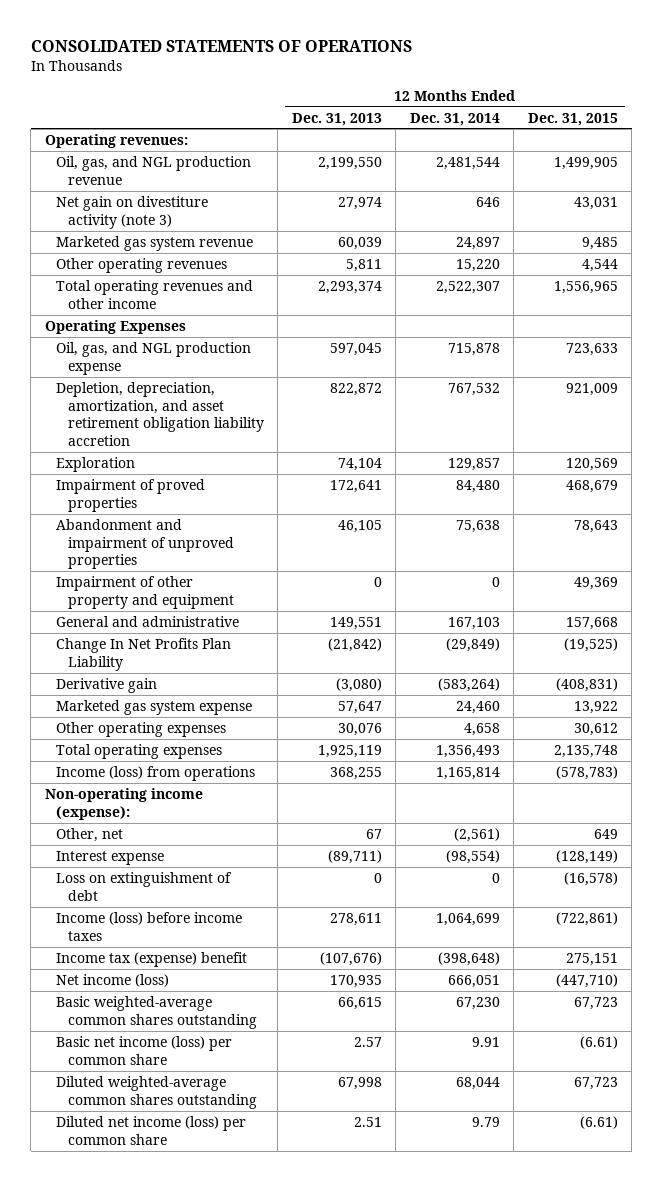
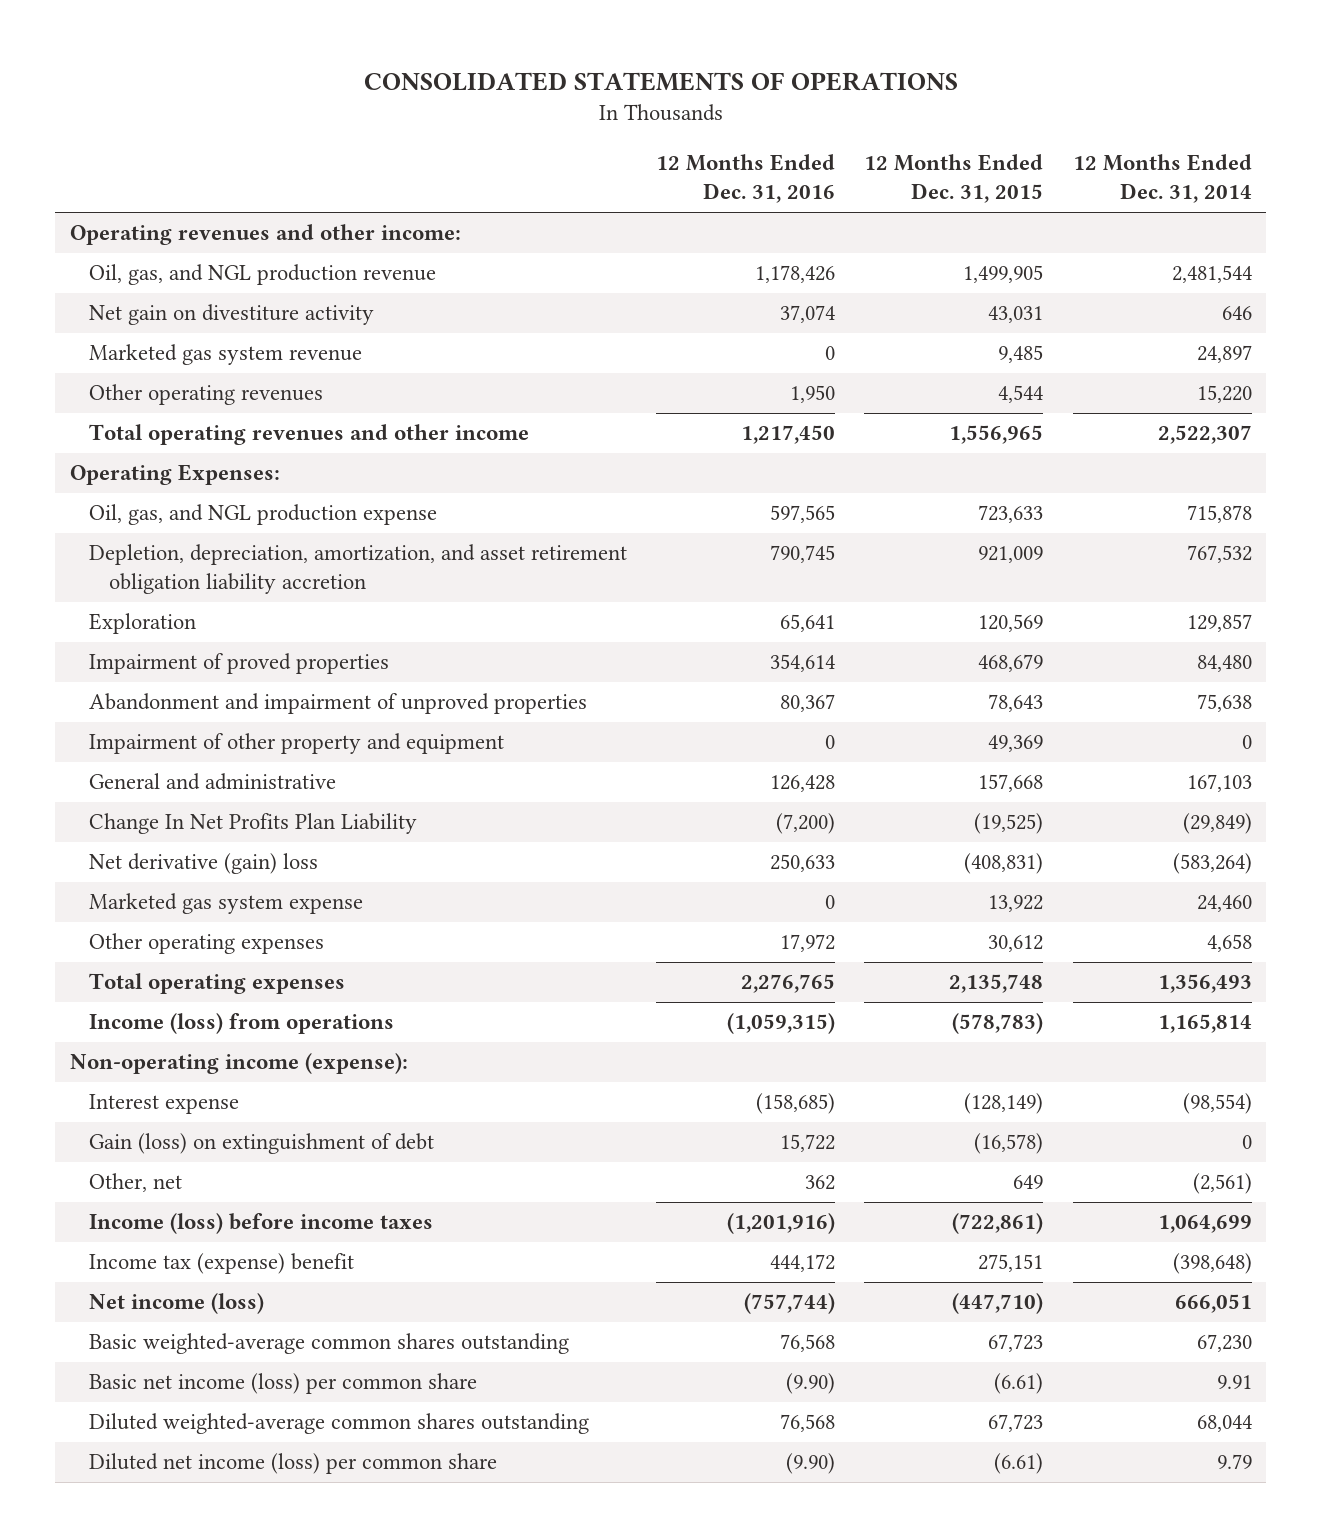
[291,112,382,126] Dec. 31, 2013 -> none
none -> [656,154,836,204] 12 Months Ended Dec. 31, 2016
[44,133,188,148] Operating revenues: -> [69,224,461,246] Operating revenues and other income:
[56,195,209,229] Net gain on divestiture activity (note 3) -> [89,304,375,326] Net gain on divestiture activity
[44,319,186,334] Operating Expenses -> [69,464,280,486] Operating Expenses:
[56,677,158,693] Derivative gain -> [89,853,319,875] Net derivative (gain) loss
[56,871,233,901] Loss on extinguishment of debt -> [89,1133,435,1155] Gain (loss) on extinguishment of debt
[56,827,124,842] Other, net -> [89,1173,183,1193] Other, net

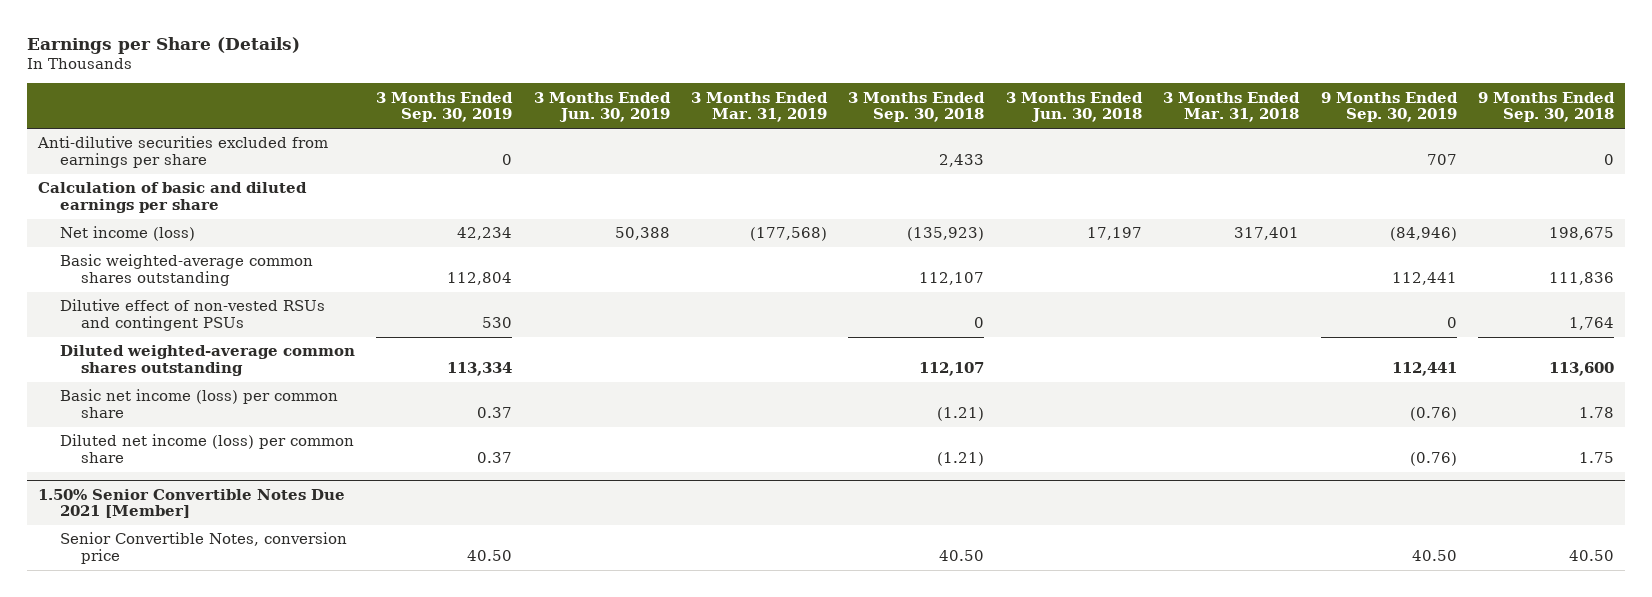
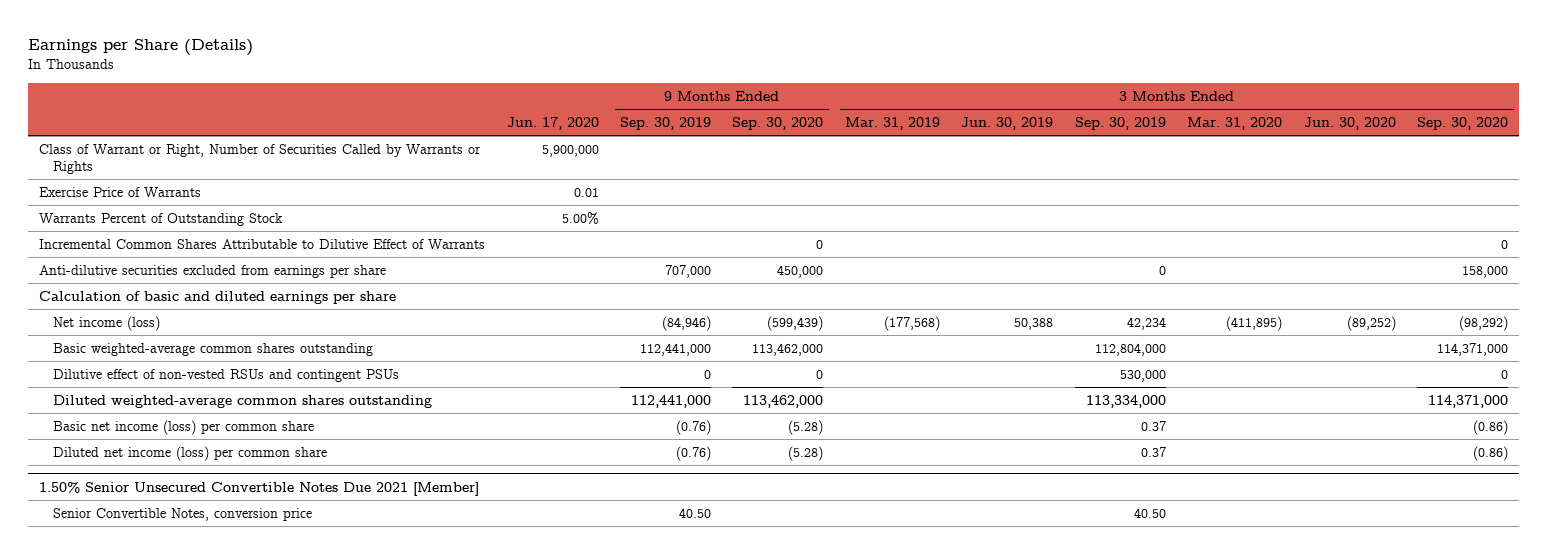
[848,91,986,123] 3 Months Ended Sep. 30, 2018 -> none
[1005,91,1143,123] 3 Months Ended Jun. 30, 2018 -> none
[1163,91,1301,123] 3 Months Ended Mar. 31, 2018 -> none
[1478,91,1616,123] 9 Months Ended Sep. 30, 2018 -> none
none -> [506,117,599,131] Jun. 17, 2020
none -> [732,117,824,131] Sep. 30, 2020
none -> [1187,117,1283,131] Mar. 31, 2020
none -> [1303,117,1396,131] Jun. 30, 2020
none -> [1417,117,1509,131] Sep. 30, 2020
none -> [39,143,482,175] Class of Warrant or Right, Number of Securities Called by Warrants or Rights
none -> [39,186,202,197] Exercise Price of Warrants
none -> [39,212,284,226] Warrants Percent of Outstanding Stock
none -> [39,238,486,249] Incremental Common Shares Attributable to Dilutive Effect of Warrants
[1426,154,1457,166] 707 -> [665,264,712,278] 707,000
[447,272,513,286] 112,804 -> [1094,342,1166,356] 112,804,000
[1391,272,1457,286] 112,441 -> [640,342,712,356] 112,441,000
[482,317,513,329] 530 -> [1119,369,1166,382] 530,000
[447,362,513,377] 113,334 -> [1085,394,1166,408] 113,334,000
[1391,362,1457,377] 112,441 -> [631,394,712,408] 112,441,000
[37,488,345,519] 1.50% Senior Convertible Notes Due 2021 [Member] -> [39,481,480,496] 1.50% Senior Unsecured Convertible Notes Due 2021 [Member]

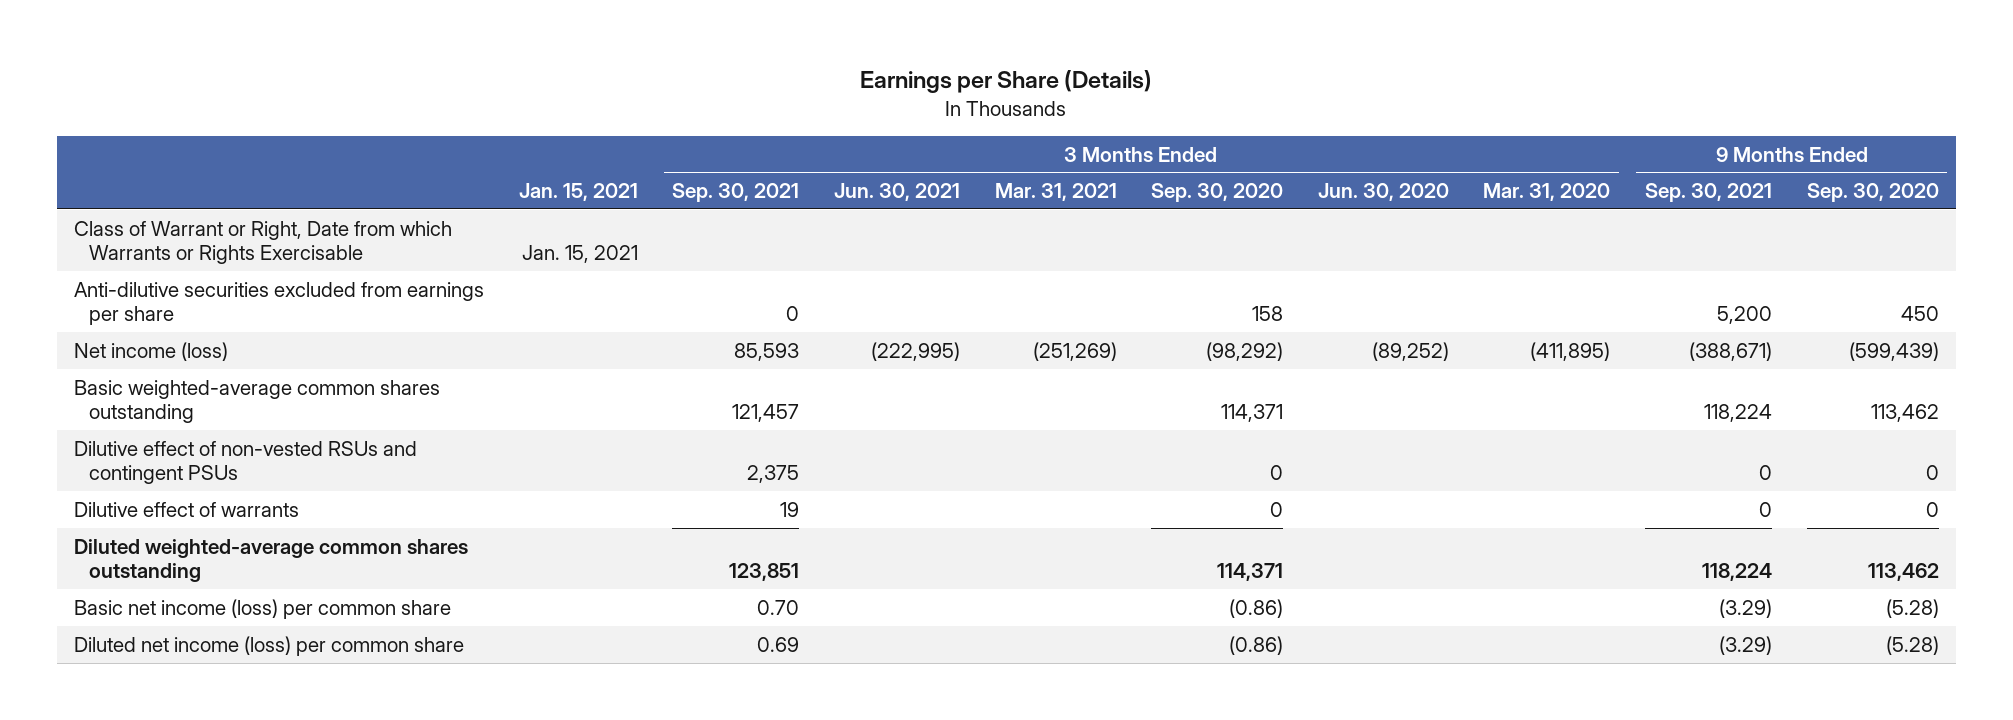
[506,117,599,131] Jun. 17, 2020 -> none
[620,117,712,131] Sep. 30, 2019 -> none
[844,117,940,131] Mar. 31, 2019 -> none
[961,117,1054,131] Jun. 30, 2019 -> none
[1074,117,1166,131] Sep. 30, 2019 -> none
none -> [518,183,638,202] Jan. 15, 2021
none -> [672,183,800,203] Sep. 30, 2021
none -> [833,183,960,202] Jun. 30, 2021
none -> [994,183,1117,202] Mar. 31, 2021
none -> [1644,183,1772,203] Sep. 30, 2021
[39,143,482,175] Class of Warrant or Right, Number of Securities Called by Warrants or Rights -> none
[39,186,202,197] Exercise Price of Warrants -> none
[39,212,284,226] Warrants Percent of Outstanding Stock -> none
[39,238,486,249] Incremental Common Shares Attributable to Dilutive Effect of Warrants -> none
[39,290,397,304] Calculation of basic and diluted earnings per share -> none
none -> [74,220,453,265] Class of Warrant or Right, Date from which Warrants or Rights Exercisable
[777,264,824,278] 450,000 -> [1900,306,1939,322] 450
[1462,265,1509,278] 158,000 -> [1252,306,1284,322] 158
[752,342,824,356] 113,462,000 -> [1870,404,1939,423] 113,462
[1437,342,1509,356] 114,371,000 -> [1221,404,1284,423] 114,371
none -> [74,501,300,517] Dilutive effect of warrants
[743,394,824,408] 113,462,000 -> [1867,563,1939,582] 113,462
[1428,394,1509,408] 114,371,000 -> [1217,563,1284,582] 114,371
[39,481,480,496] 1.50% Senior Unsecured Convertible Notes Due 2021 [Member] -> none
[52,507,312,521] Senior Convertible Notes, conversion price -> none

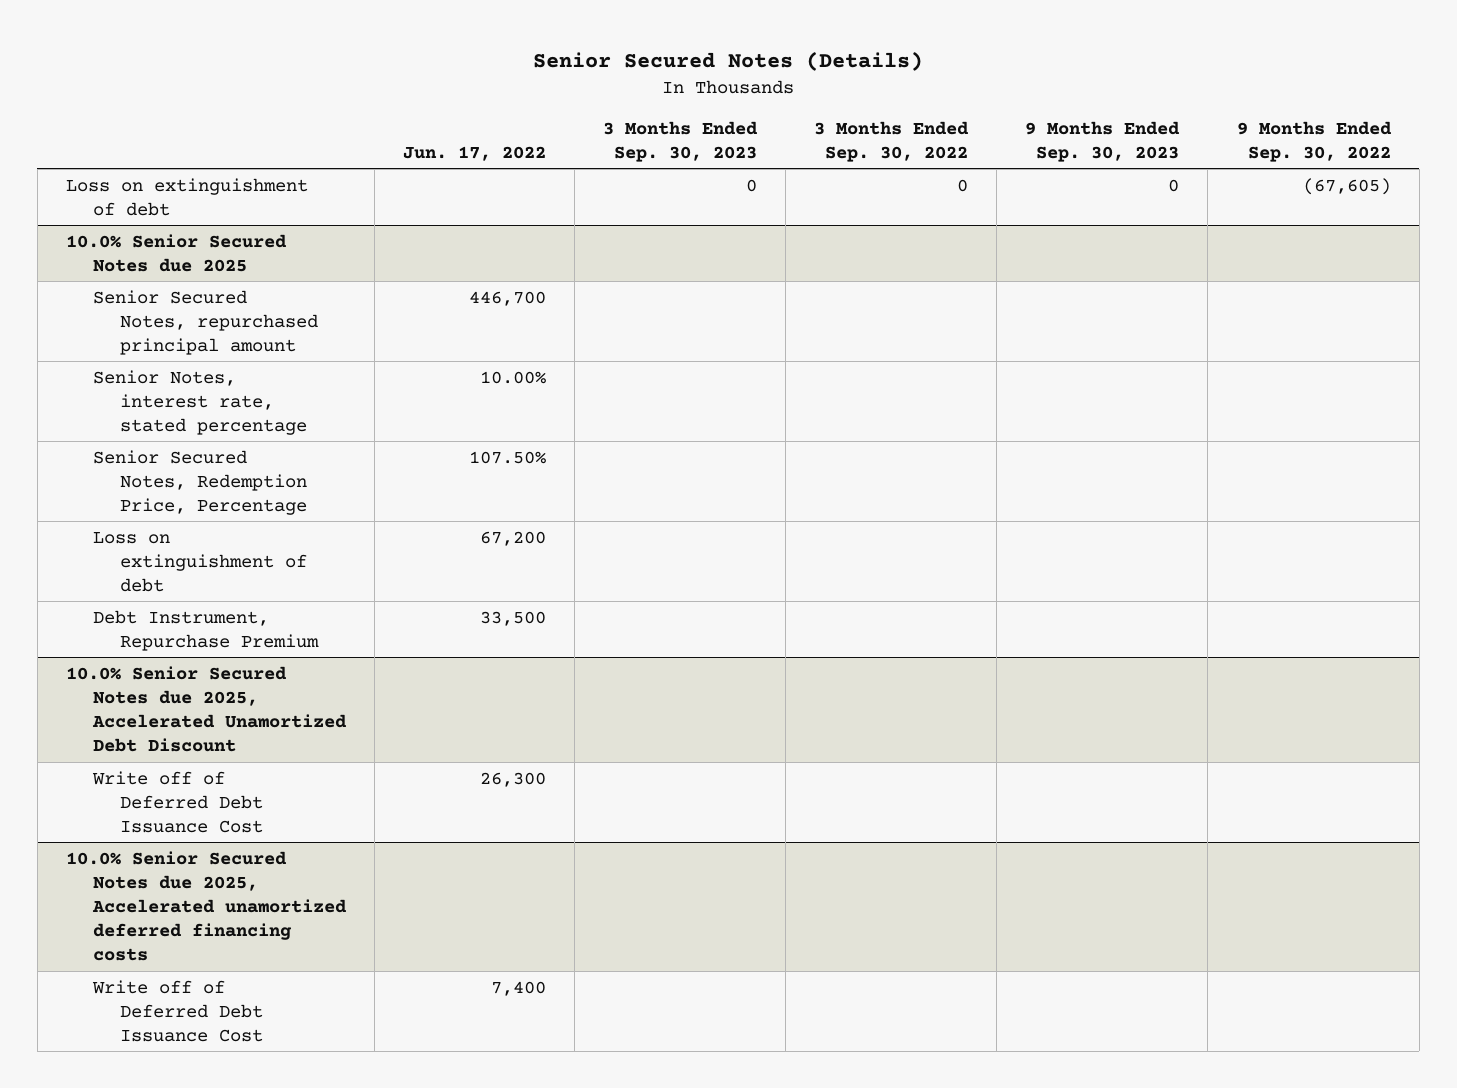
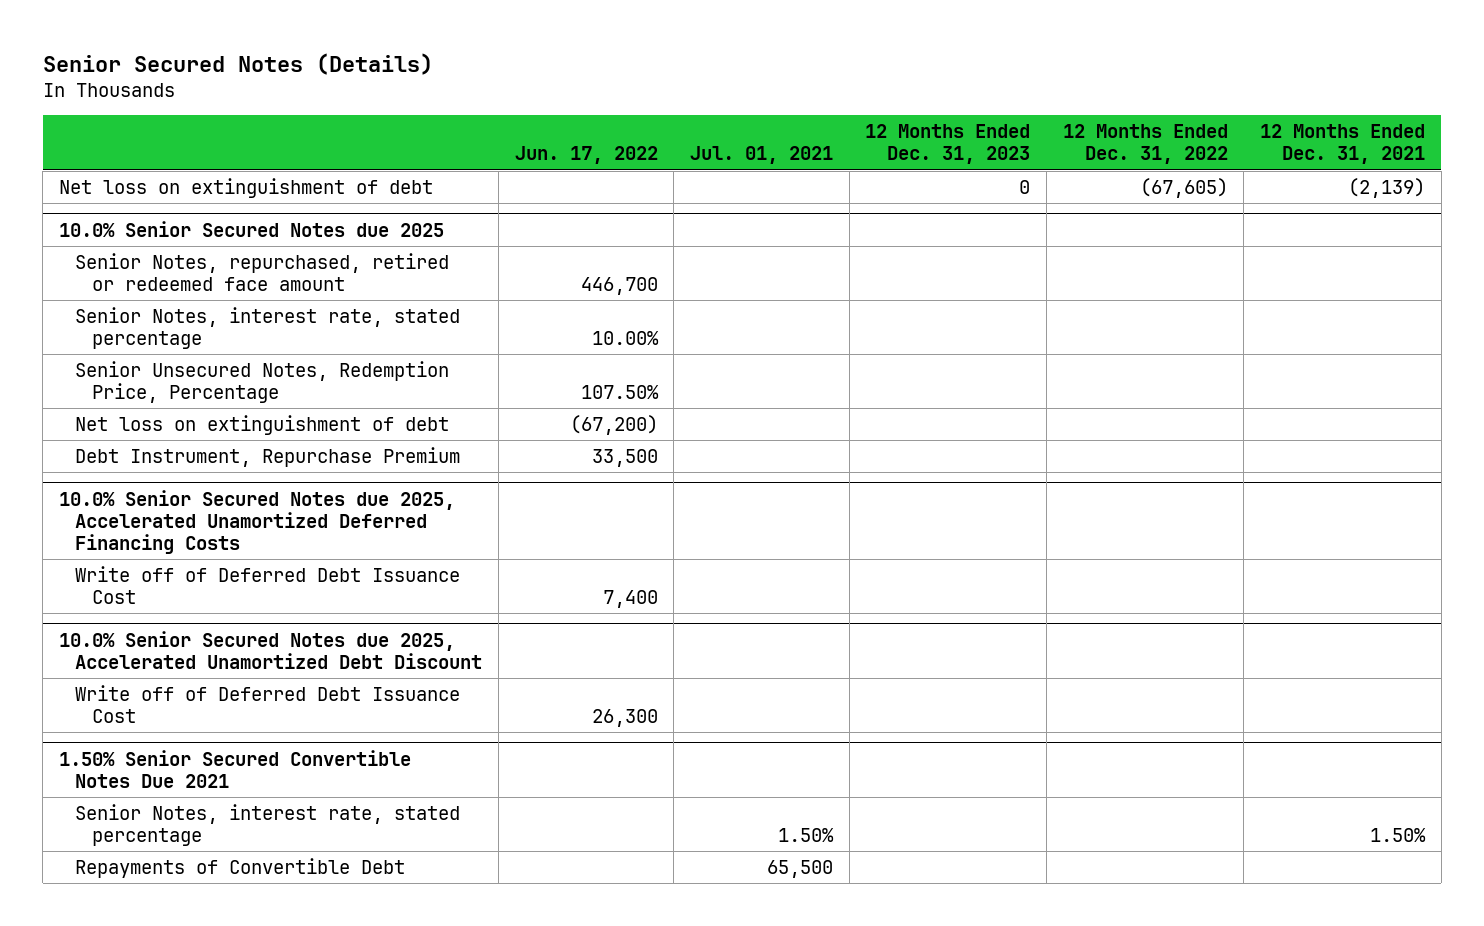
[603,120,759,162] 3 Months Ended Sep. 30, 2023 -> none
[814,120,970,162] 3 Months Ended Sep. 30, 2022 -> none
[1025,120,1181,162] 9 Months Ended Sep. 30, 2023 -> none
[1236,120,1392,162] 9 Months Ended Sep. 30, 2022 -> none
none -> [690,146,834,165] Jul. 01, 2021
none -> [865,124,1031,165] 12 Months Ended Dec. 31, 2023
none -> [1062,124,1228,165] 12 Months Ended Dec. 31, 2022
none -> [1260,124,1426,165] 12 Months Ended Dec. 31, 2021
[66,177,309,216] Loss on extinguishment of debt -> [59,177,434,198] Net loss on extinguishment of debt
[93,289,319,356] Senior Secured Notes, repurchased principal amount -> [75,252,450,291] Senior Notes, repurchased, retired or redeemed face amount
[93,449,308,516] Senior Secured Notes, Redemption Price, Percentage -> [75,360,450,403] Senior Unsecured Notes, Redemption Price, Percentage
[93,531,308,593] Loss on extinguishment of debt -> [75,414,450,435] Net loss on extinguishment of debt
[480,530,547,546] 67,200 -> [569,414,658,435] (67,200)
none -> [59,489,456,554] 10.0% Senior Secured Notes due 2025, Accelerated Unamortized Deferred Financing Costs
none -> [75,565,461,604] Write off of Deferred Debt Issuance Cost
[66,850,348,962] 10.0% Senior Secured Notes due 2025, Accelerated unamortized deferred financing costs -> none
[92,979,264,1043] Write off of Deferred Debt Issuance Cost -> none
none -> [59,749,412,788] 1.50% Senior Secured Convertible Notes Due 2021
none -> [75,803,461,846] Senior Notes, interest rate, stated percentage
none -> [75,857,406,878] Repayments of Convertible Debt

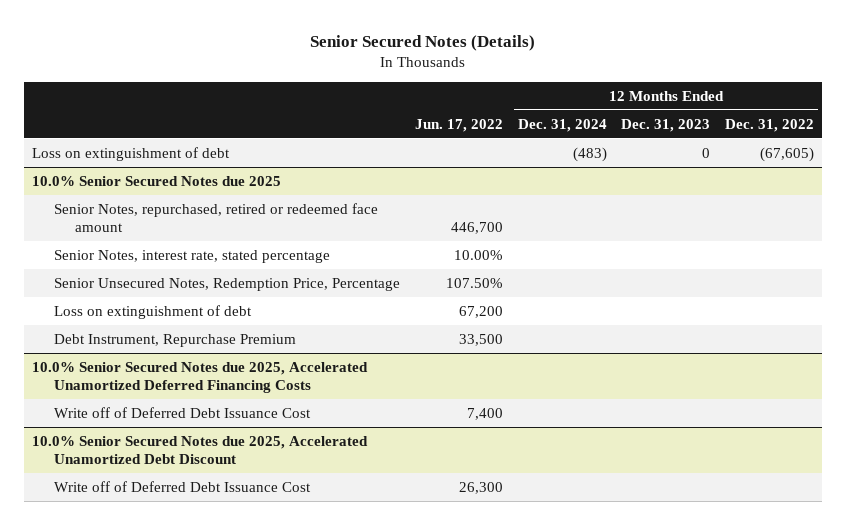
[690,146,834,165] Jul. 01, 2021 -> none
[1260,124,1426,165] 12 Months Ended Dec. 31, 2021 -> none
none -> [517,118,607,132] Dec. 31, 2024
[59,177,434,198] Net loss on extinguishment of debt -> [31,146,230,161] Loss on extinguishment of debt
[75,414,450,435] Net loss on extinguishment of debt -> [53,304,252,319] Loss on extinguishment of debt
[569,414,658,435] (67,200) -> [458,305,503,318] 67,200
[59,749,412,788] 1.50% Senior Secured Convertible Notes Due 2021 -> none
[75,803,461,846] Senior Notes, interest rate, stated percentage -> none
[75,857,406,878] Repayments of Convertible Debt -> none

